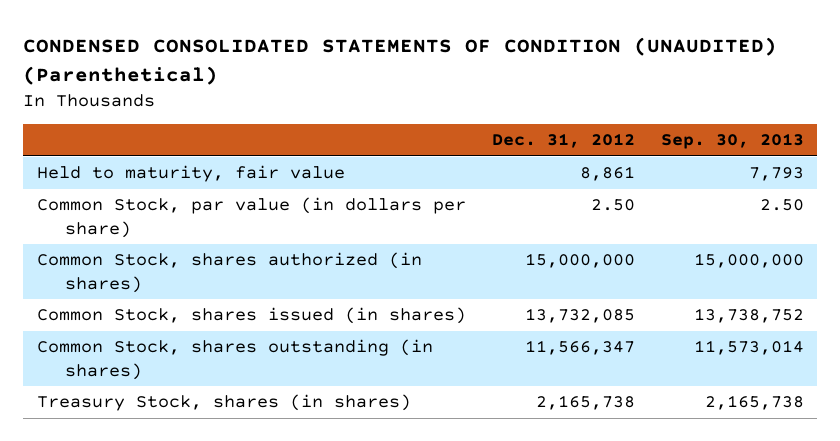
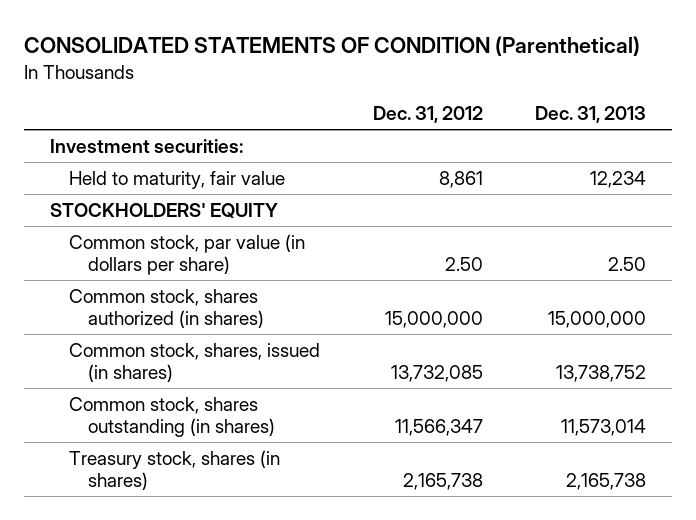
[23,37,778,85] CONDENSED CONSOLIDATED STATEMENTS OF CONDITION (UNAUDITED) (Parenthetical) -> [23,36,640,57] CONSOLIDATED STATEMENTS OF CONDITION (Parenthetical)
[660,133,804,150] Sep. 30, 2013 -> none
none -> [535,106,647,124] Dec. 31, 2013
none -> [50,138,244,153] Investment securities:
none -> [50,202,279,218] STOCKHOLDERS' EQUITY
[36,197,466,239] Common Stock, par value (in dollars per share) -> [69,233,306,276] Common stock, par value (in dollars per share)
[36,252,422,294] Common Stock, shares authorized (in shares) -> [69,288,264,329] Common stock, shares authorized (in shares)
[36,307,466,325] Common Stock, shares issued (in shares) -> [69,342,321,383] Common stock, shares, issued (in shares)
[36,339,433,381] Common Stock, shares outstanding (in shares) -> [69,396,275,438] Common stock, shares outstanding (in shares)
[36,394,411,412] Treasury Stock, shares (in shares) -> [69,449,281,491] Treasury stock, shares (in shares)

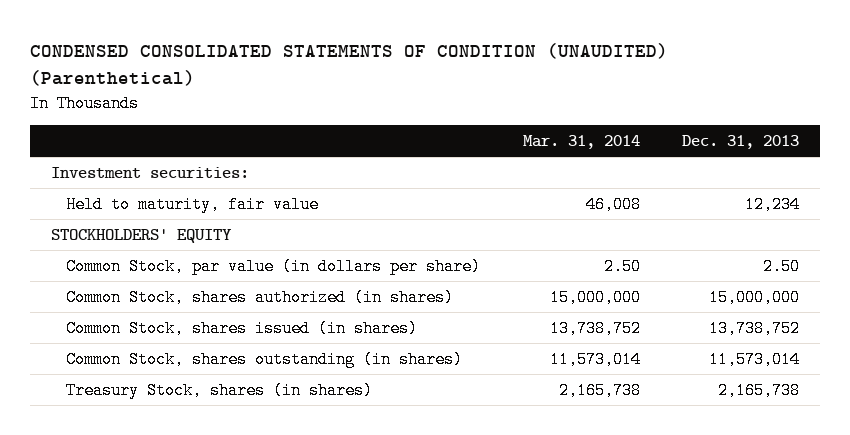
[23,36,640,57] CONSOLIDATED STATEMENTS OF CONDITION (Parenthetical) -> [29,42,668,87] CONDENSED CONSOLIDATED STATEMENTS OF CONDITION (UNAUDITED) (Parenthetical)
[372,106,483,124] Dec. 31, 2012 -> none
none -> [522,135,640,150] Mar. 31, 2014
[69,233,306,276] Common stock, par value (in dollars per share) -> [66,257,482,275] Common Stock, par value (in dollars per share)
[69,288,264,329] Common stock, shares authorized (in shares) -> [66,288,455,306] Common Stock, shares authorized (in shares)
[69,342,321,383] Common stock, shares, issued (in shares) -> [66,319,419,337] Common Stock, shares issued (in shares)
[69,396,275,438] Common stock, shares outstanding (in shares) -> [66,350,464,368] Common Stock, shares outstanding (in shares)
[69,449,281,491] Treasury stock, shares (in shares) -> [66,381,374,399] Treasury Stock, shares (in shares)

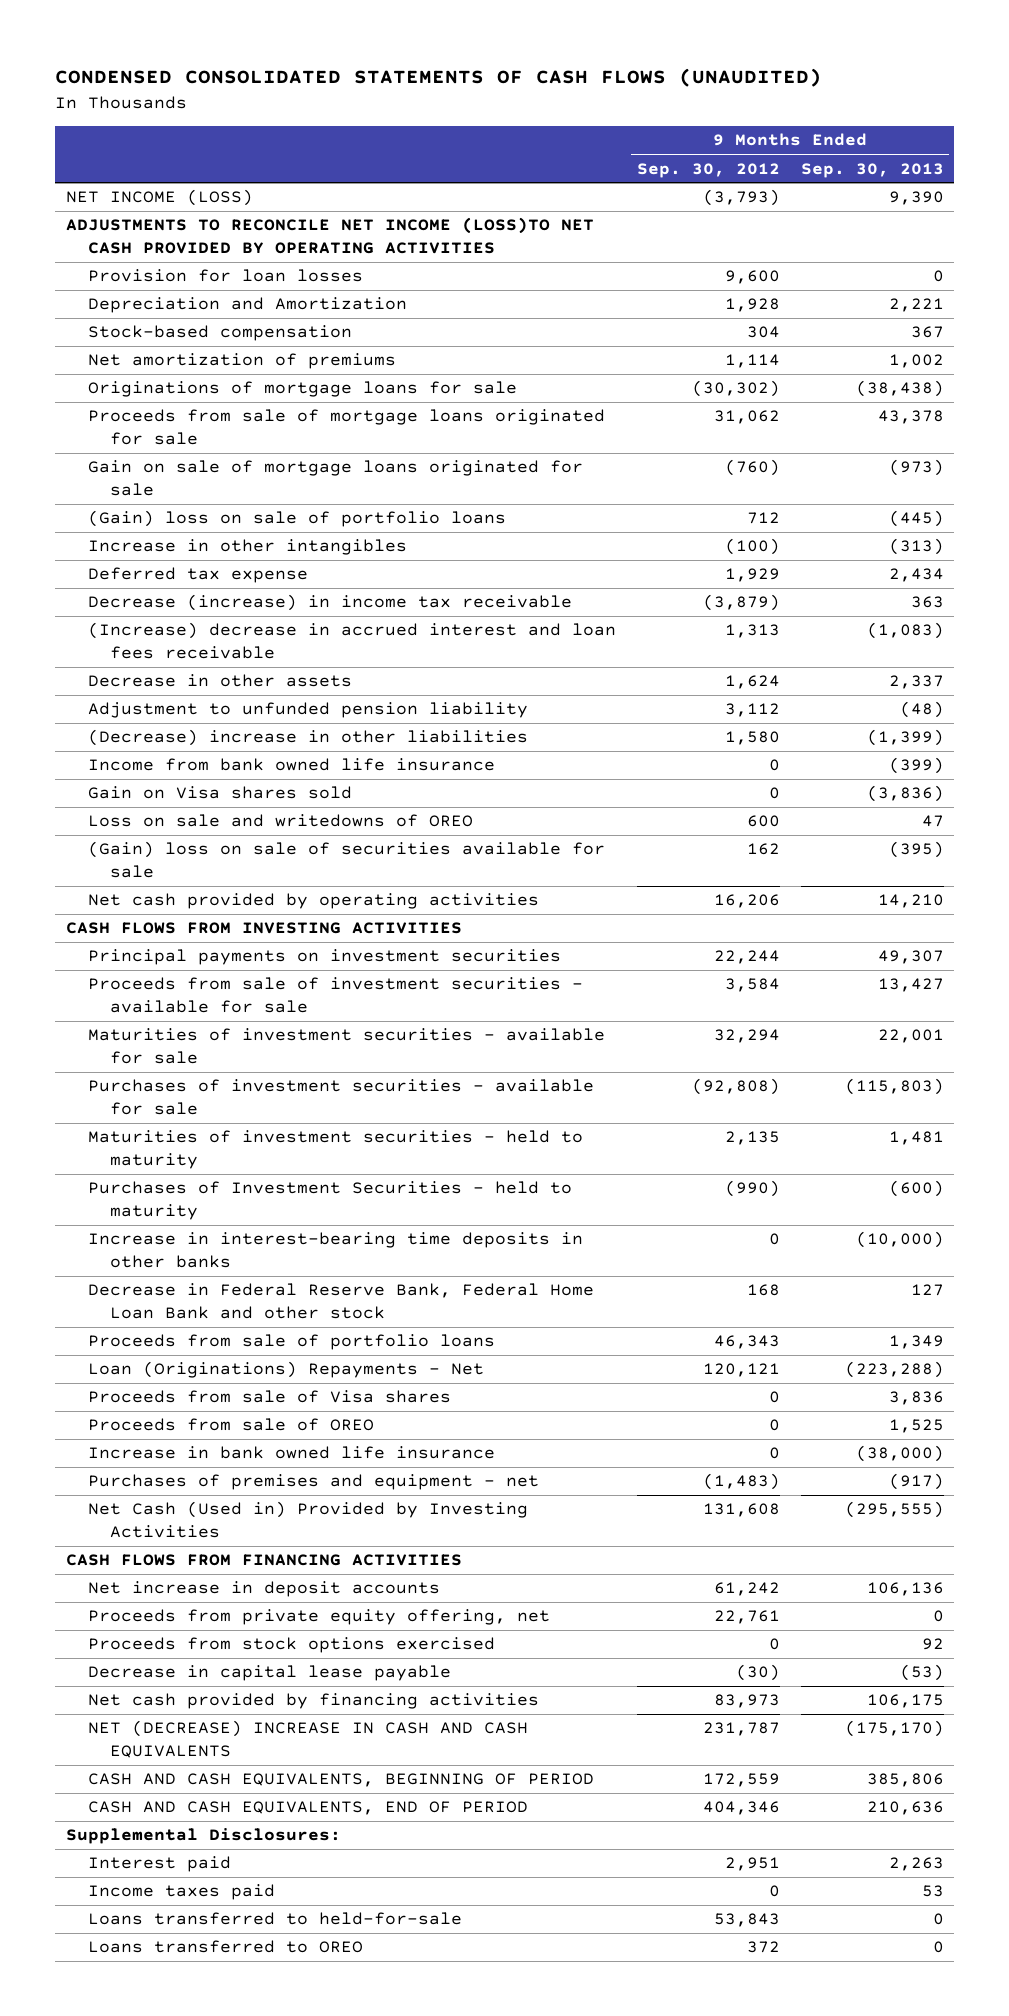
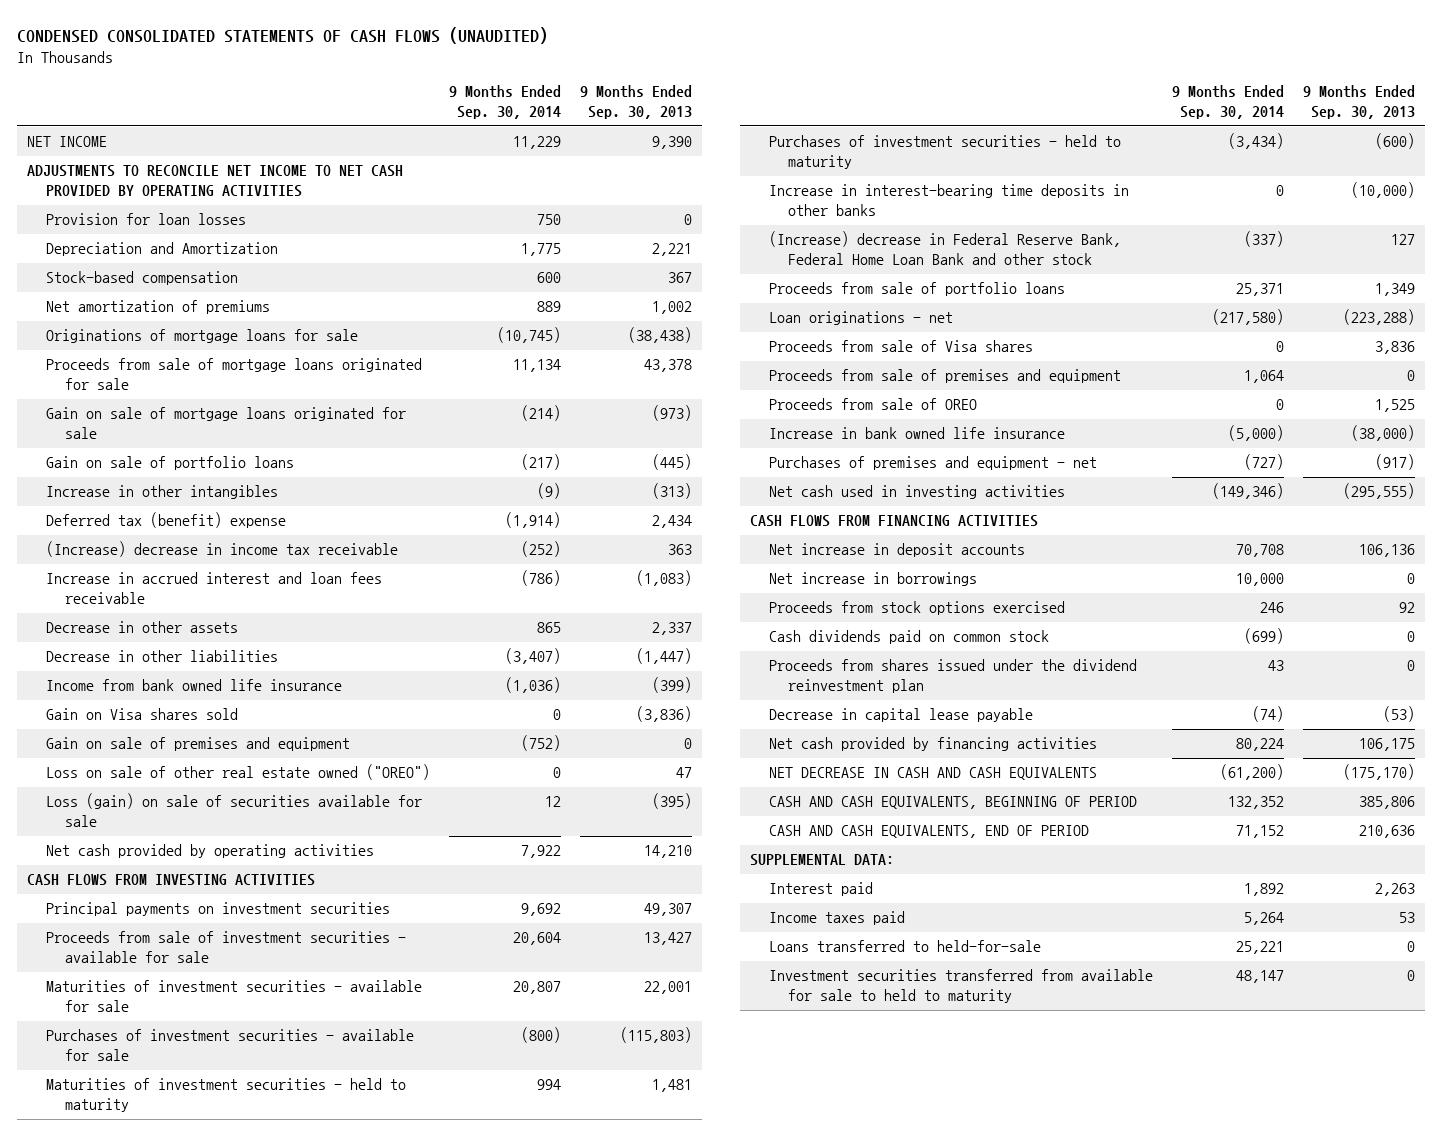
[636,162,780,178] Sep. 30, 2012 -> none
none -> [449,85,562,120] 9 Months Ended Sep. 30, 2014
[65,189,253,207] NET INCOME (LOSS) -> [27,136,108,148] NET INCOME
[65,217,594,255] ADJUSTMENTS TO RECONCILE NET INCOME (LOSS)TO NET CASH PROVIDED BY OPERATING ACTIVITIES -> [27,165,404,198] ADJUSTMENTS TO RECONCILE NET INCOME TO NET CASH PROVIDED BY OPERATING ACTIVITIES
[87,510,506,528] (Gain) loss on sale of portfolio loans -> [45,456,294,471] Gain on sale of portfolio loans
[87,567,308,584] Deferred tax expense -> [45,512,286,529] Deferred tax (benefit) expense
[87,594,572,612] Decrease (increase) in income tax receivable -> [45,541,398,558] (Increase) decrease in income tax receivable
[87,622,616,660] (Increase) decrease in accrued interest and loan fees receivable -> [45,572,382,605] Increase in accrued interest and loan fees receivable
[87,702,528,719] Adjustment to unfunded pension liability -> none
[87,729,528,747] (Decrease) increase in other liabilities -> [45,650,278,663] Decrease in other liabilities
[866,729,944,747] (1,399) -> [636,648,693,665] (1,447)
none -> [45,737,350,752] Gain on sale of premises and equipment
[87,814,473,828] Loss on sale and writedowns of OREO -> [45,764,430,781] Loss on sale of other real estate owned ("OREO")
[87,841,605,879] (Gain) loss on sale of securities available for sale -> [45,793,422,828] Loss (gain) on sale of securities available for sale
[87,1181,572,1221] Purchases of Investment Securities - held to maturity -> [768,135,1121,170] Purchases of investment securities - held to maturity
[87,1283,594,1320] Decrease in Federal Reserve Bank, Federal Home Loan Bank and other stock -> [768,231,1121,266] (Increase) decrease in Federal Reserve Bank, Federal Home Loan Bank and other stock
[87,1361,484,1379] Loan (Originations) Repayments - Net -> [768,311,953,326] Loan originations - net
none -> [768,369,1121,384] Proceeds from sale of premises and equipment
[87,1501,528,1539] Net Cash (Used in) Provided by Investing Activities -> [768,485,1065,500] Net cash used in investing activities
[87,1609,550,1626] Proceeds from private equity offering, net -> none
none -> [768,572,977,587] Net increase in borrowings
none -> [768,630,1049,645] Cash dividends paid on common stock
none -> [768,659,1137,694] Proceeds from shares issued under the dividend reinvestment plan
[87,1720,528,1759] NET (DECREASE) INCREASE IN CASH AND CASH EQUIVALENTS -> [768,767,1097,781] NET DECREASE IN CASH AND CASH EQUIVALENTS
[65,1828,341,1845] Supplemental Disclosures: -> [749,854,894,867] SUPPLEMENTAL DATA:
[87,1940,363,1954] Loans transferred to OREO -> none
none -> [768,969,1153,1004] Investment securities transferred from available for sale to held to maturity

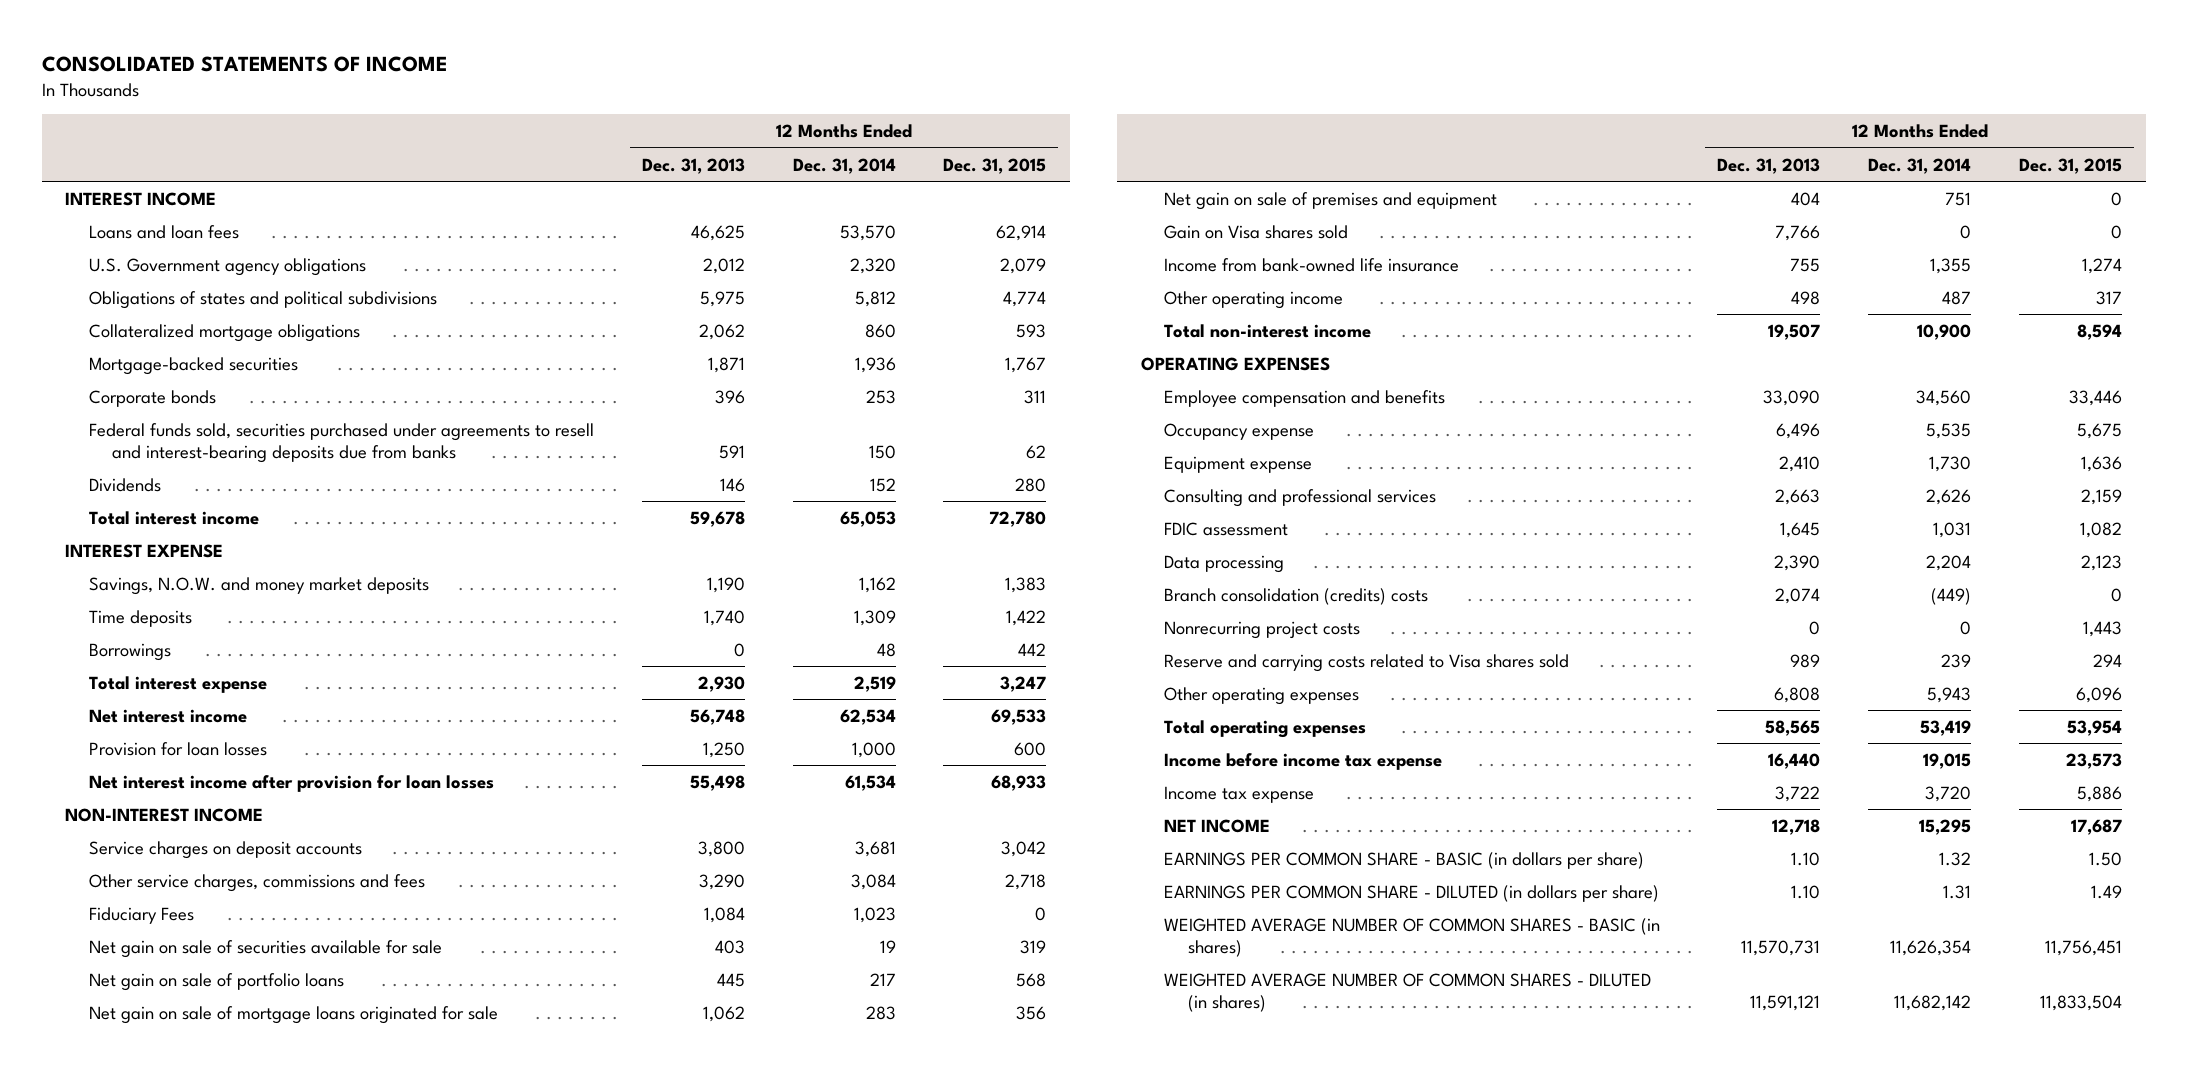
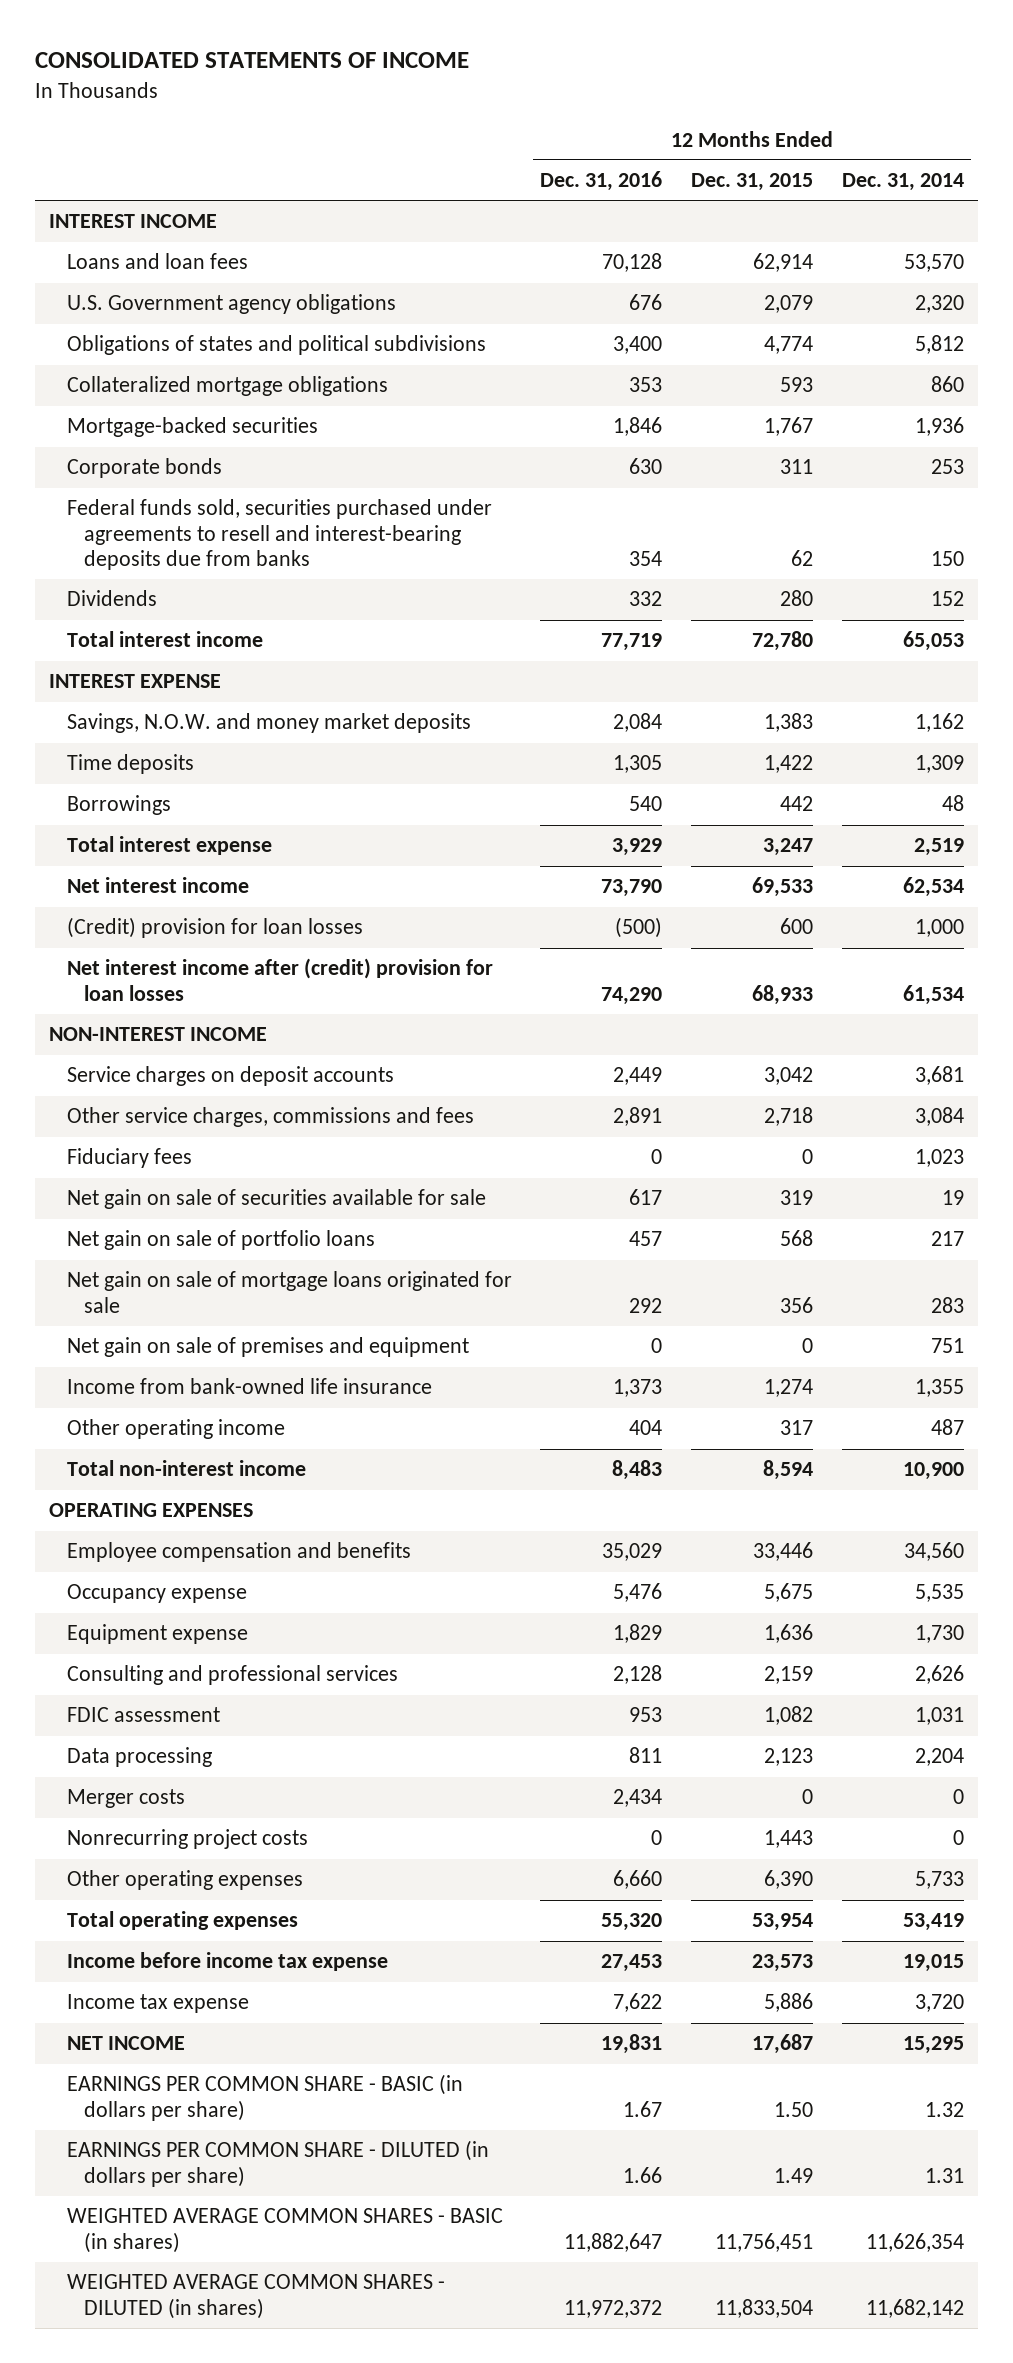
[641,157,745,174] Dec. 31, 2013 -> none
none -> [540,171,663,192] Dec. 31, 2016
[88,741,267,756] Provision for loan losses -> [66,917,363,939] (Credit) provision for loan losses
[88,774,494,792] Net interest income after provision for loan losses -> [66,958,493,1001] Net interest income after (credit) provision for loan losses
[88,906,194,924] Fiduciary Fees -> [66,1148,192,1169] Fiduciary fees
[1164,224,1349,239] Gain on Visa shares sold -> none
[1164,587,1429,605] Branch consolidation (credits) costs -> none
none -> [66,1789,185,1809] Merger costs
[1164,653,1570,672] Reserve and carrying costs related to Visa shares sold -> none
[1927,686,1972,703] 5,943 -> [914,1871,964,1890] 5,733
[2075,686,2122,703] 6,096 -> [764,1870,814,1890] 6,390
[1164,917,1661,957] WEIGHTED AVERAGE NUMBER OF COMMON SHARES - BASIC (in shares) -> [66,2208,503,2253] WEIGHTED AVERAGE COMMON SHARES - BASIC (in shares)
[1164,972,1652,1012] WEIGHTED AVERAGE NUMBER OF COMMON SHARES - DILUTED (in shares) -> [66,2274,445,2319] WEIGHTED AVERAGE COMMON SHARES - DILUTED (in shares)

